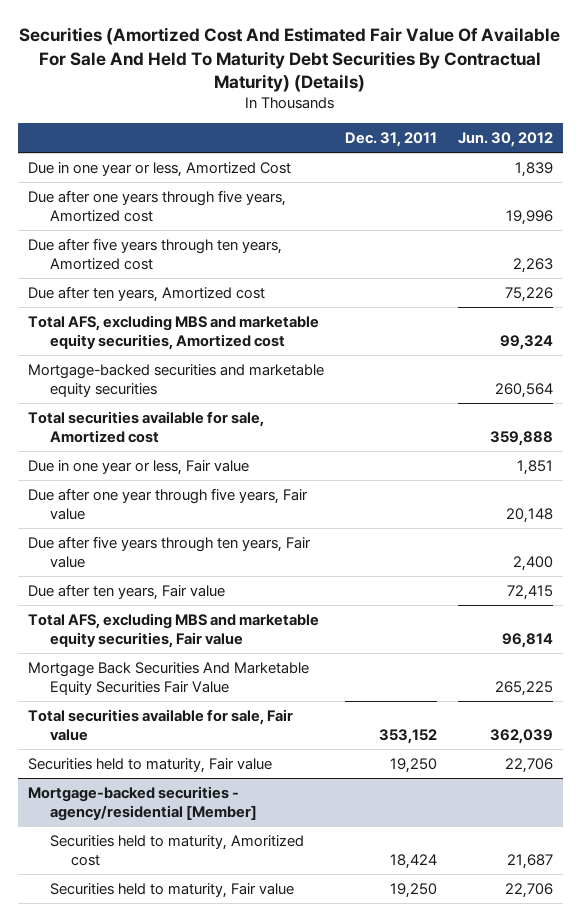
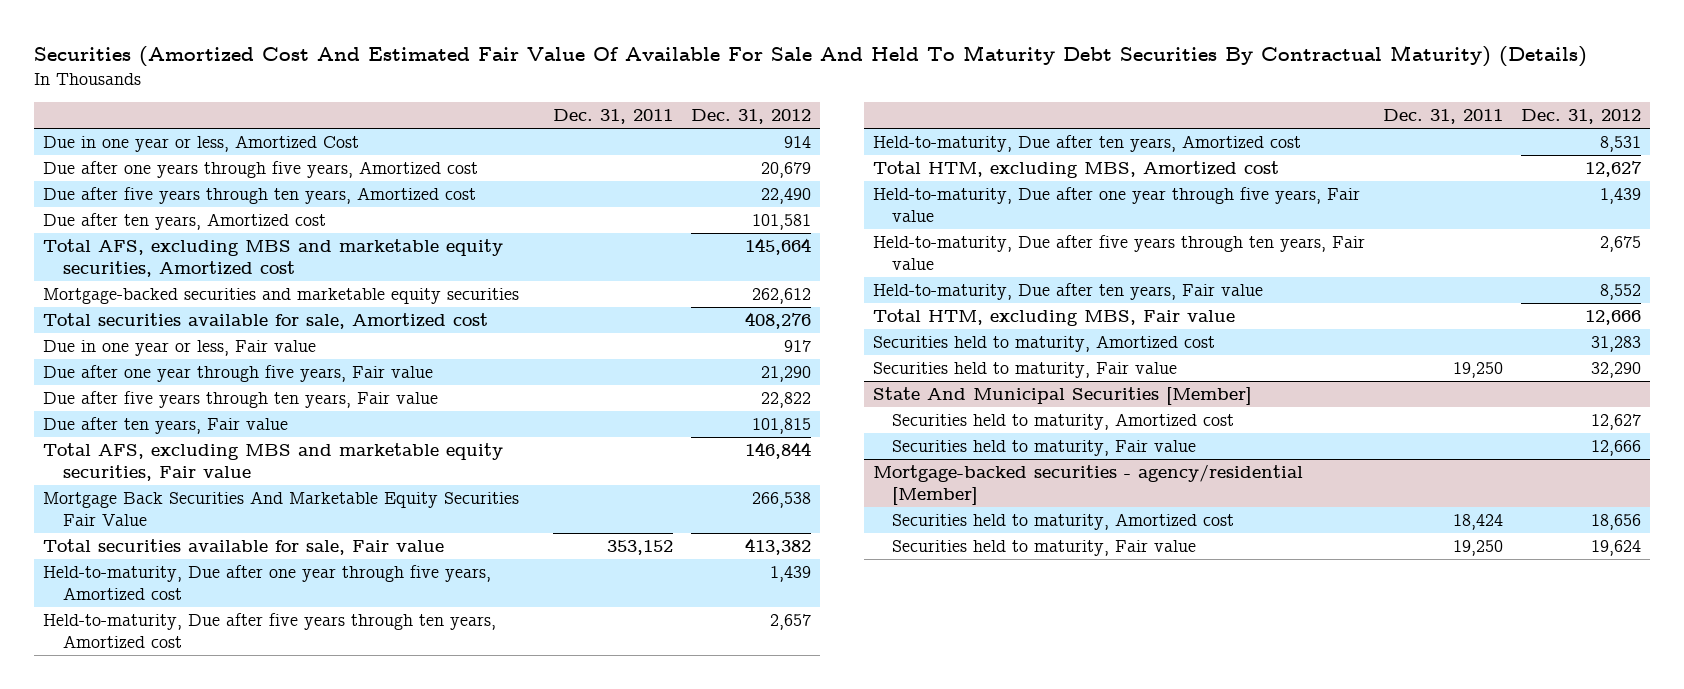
[457,132,553,148] Jun. 30, 2012 -> none
none -> [691,109,812,125] Dec. 31, 2012
none -> [43,565,492,601] Held-to-maturity, Due after one year through five years, Amortized cost
none -> [43,613,497,649] Held-to-maturity, Due after five years through ten years, Amortized cost
none -> [872,135,1301,153] Held-to-maturity, Due after ten years, Amortized cost
none -> [872,161,1279,179] Total HTM, excluding MBS, Amortized cost
none -> [872,187,1360,223] Held-to-maturity, Due after one year through five years, Fair value
none -> [872,235,1365,271] Held-to-maturity, Due after five years through ten years, Fair value
none -> [872,283,1263,301] Held-to-maturity, Due after ten years, Fair value
none -> [872,309,1235,327] Total HTM, excluding MBS, Fair value
none -> [872,335,1215,353] Securities held to maturity, Amortized cost
none -> [872,387,1252,406] State And Municipal Securities [Member]
none -> [892,413,1235,431] Securities held to maturity, Amortized cost
none -> [892,440,1197,457] Securities held to maturity, Fair value
[49,834,304,866] Securities held to maturity, Amoritized cost -> [892,513,1235,531] Securities held to maturity, Amortized cost

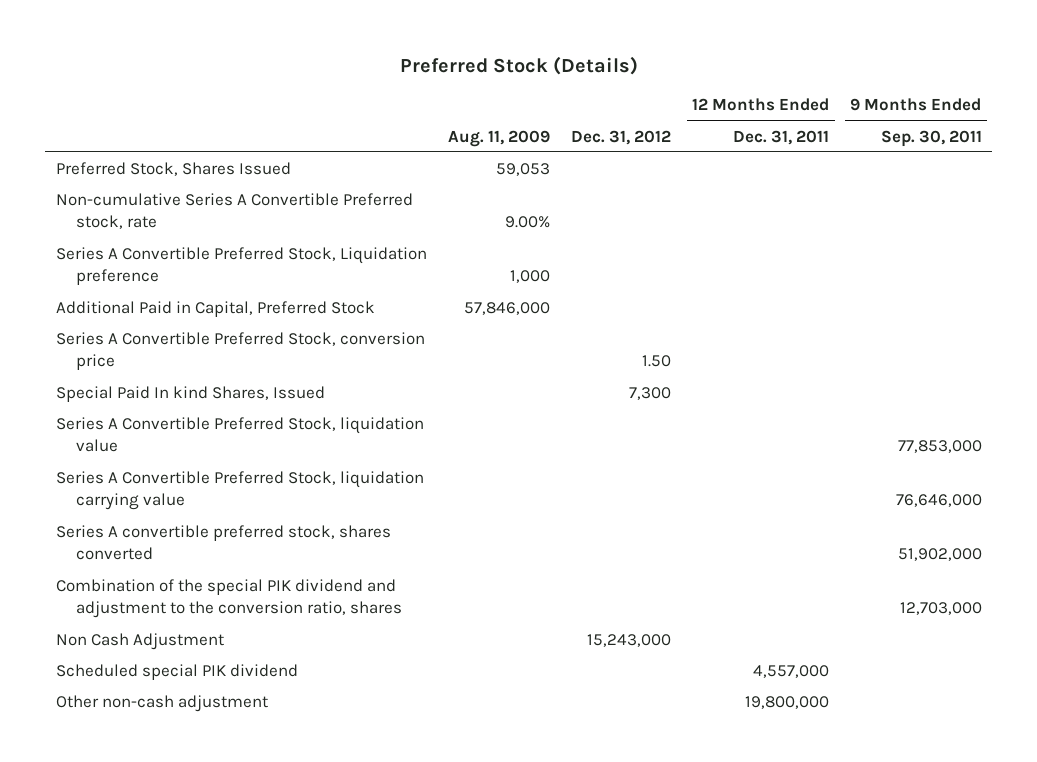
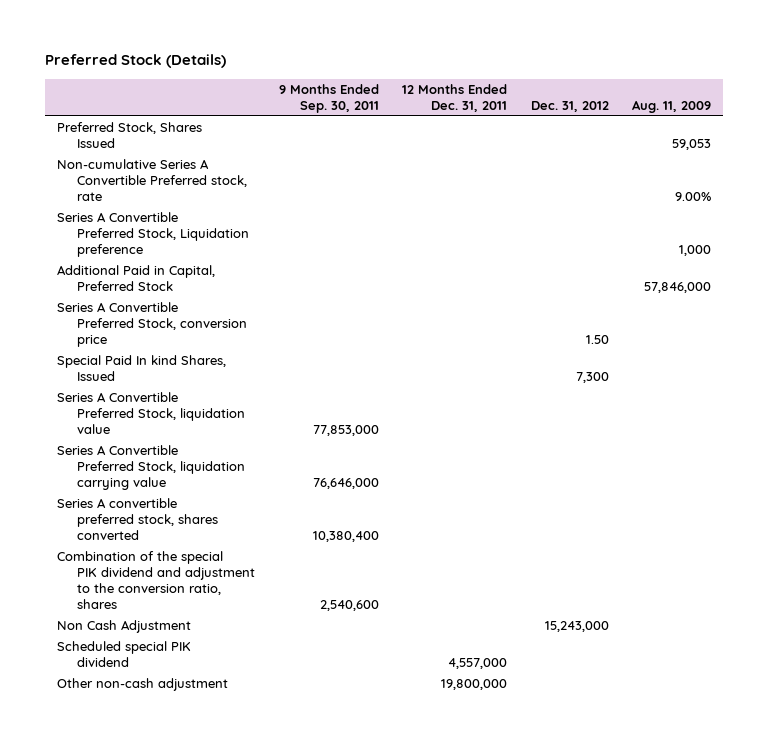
[897,548,982,562] 51,902,000 -> [312,531,379,543] 10,380,400
[899,602,982,616] 12,703,000 -> [319,600,379,612] 2,540,600

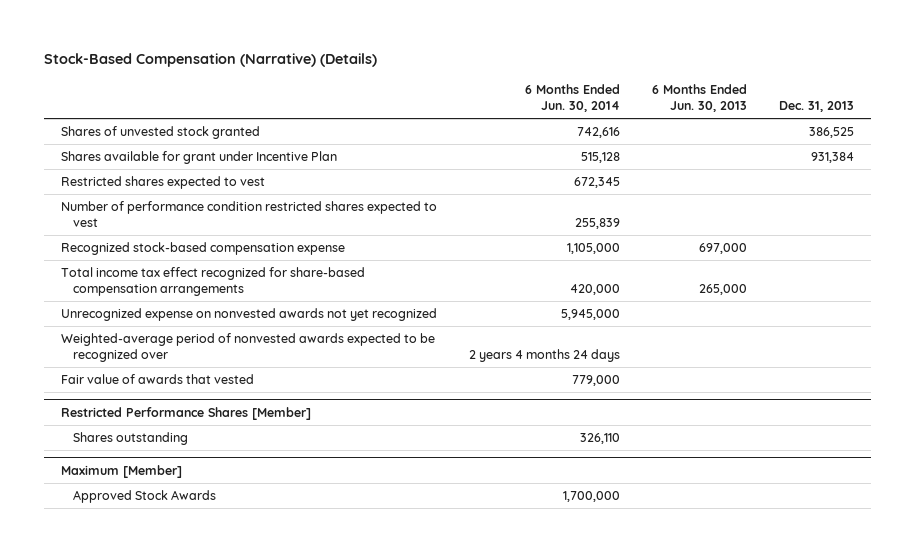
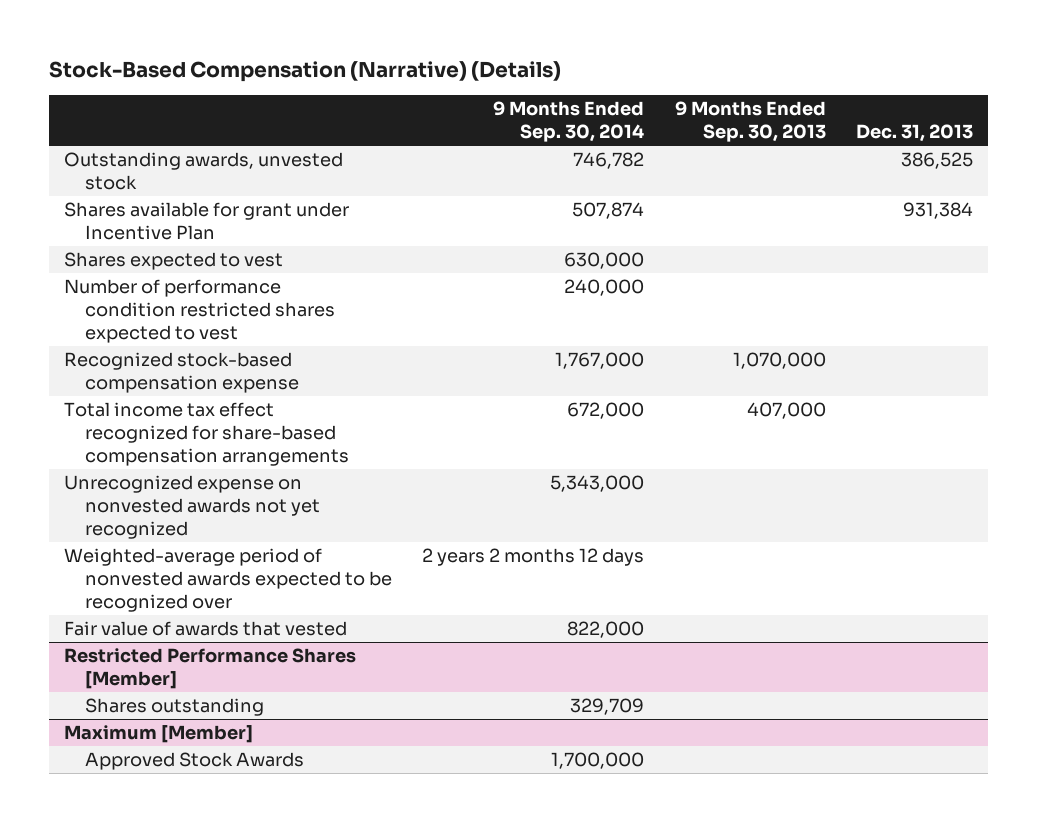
[524,84,620,112] 6 Months Ended Jun. 30, 2014 -> none
[652,84,748,112] 6 Months Ended Jun. 30, 2013 -> none
none -> [493,101,645,142] 9 Months Ended Sep. 30, 2014
none -> [674,101,826,142] 9 Months Ended Sep. 30, 2013
[60,126,260,140] Shares of unvested stock granted -> [64,152,344,190] Outstanding awards, unvested stock
[60,176,265,190] Restricted shares expected to vest -> [64,252,284,271] Shares expected to vest

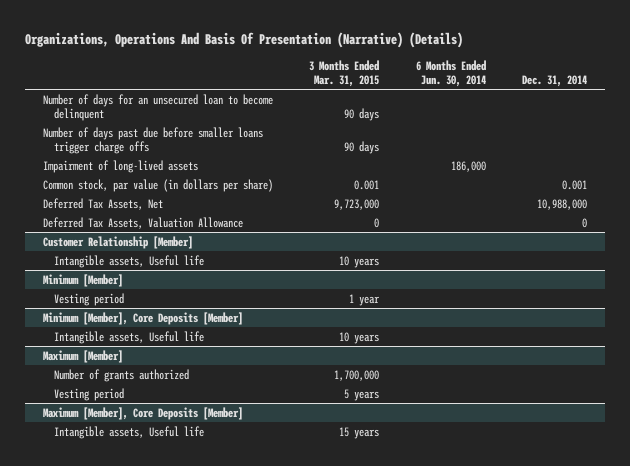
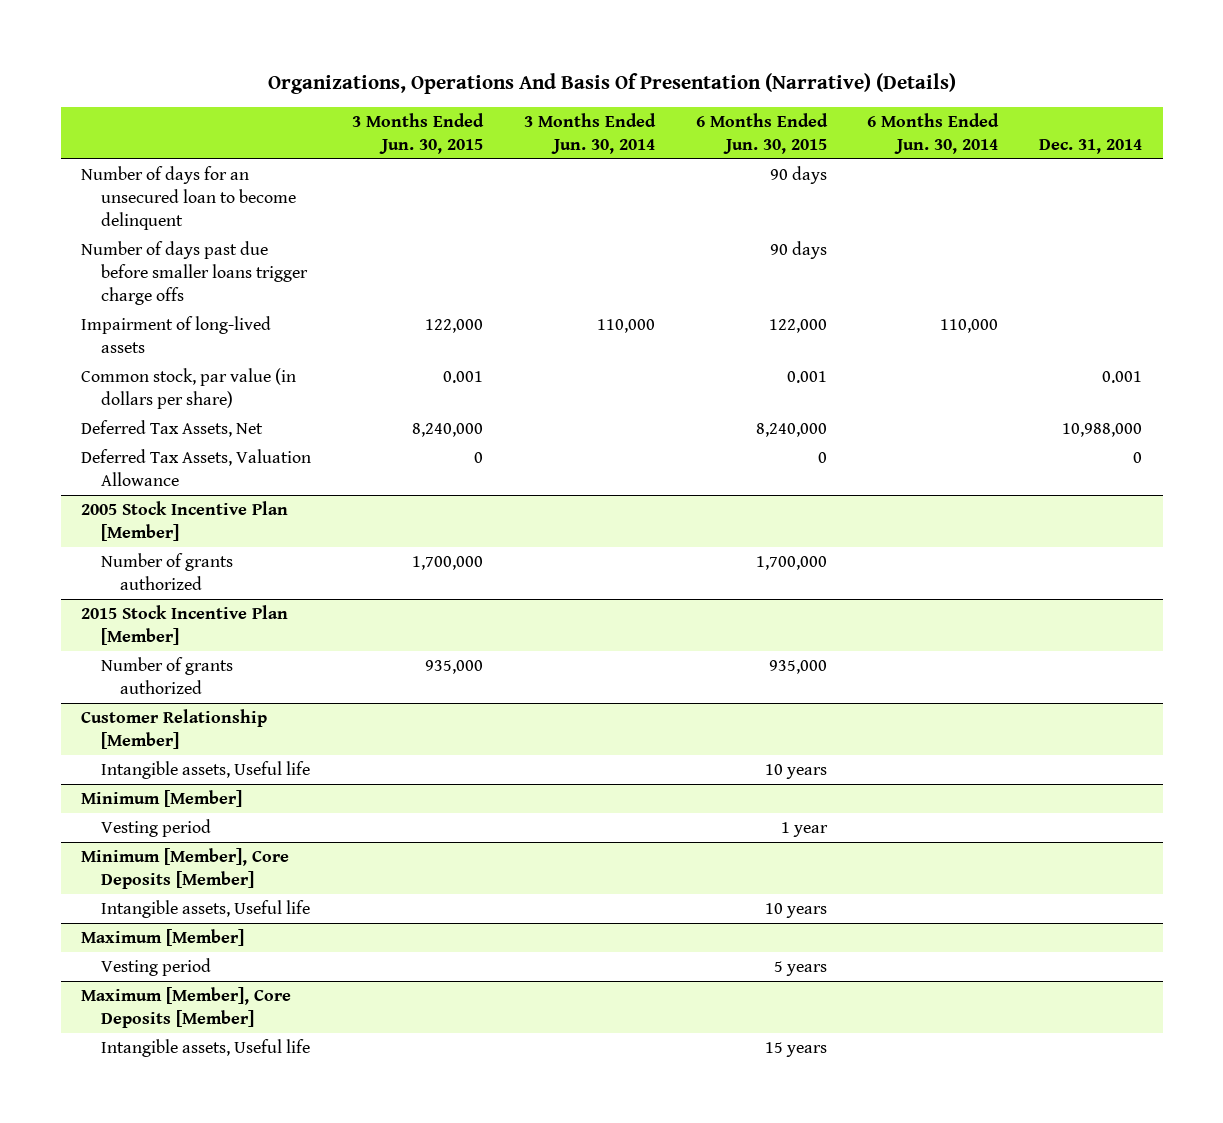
[309,59,380,87] 3 Months Ended Mar. 31, 2015 -> none
none -> [351,112,484,154] 3 Months Ended Jun. 30, 2015
none -> [523,112,656,154] 3 Months Ended Jun. 30, 2014
none -> [695,112,828,154] 6 Months Ended Jun. 30, 2015
[450,160,486,172] 186,000 -> [940,318,999,333] 110,000
none -> [81,500,289,542] 2005 Stock Incentive Plan [Member]
none -> [100,552,233,591] Number of grants authorized
none -> [81,604,289,646] 2015 Stock Incentive Plan [Member]
none -> [100,656,233,695] Number of grants authorized
[53,368,189,382] Number of grants authorized -> none

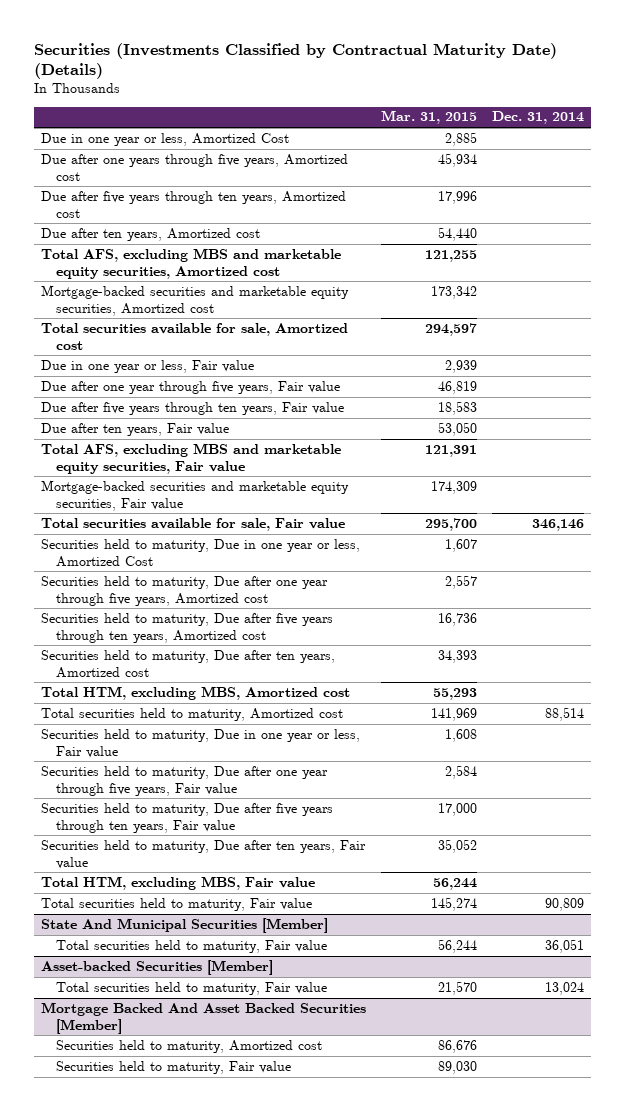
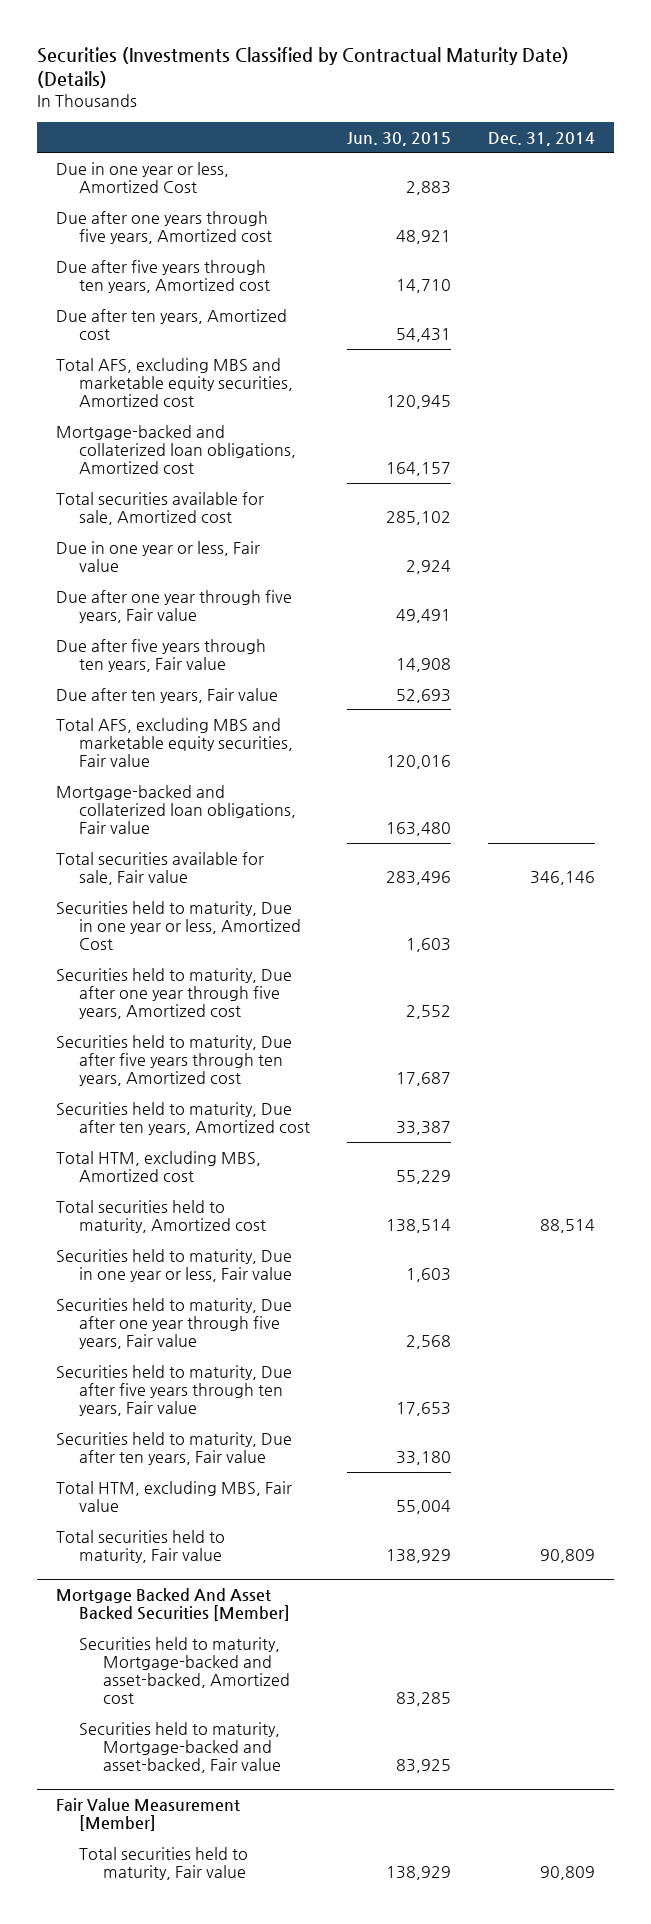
[381,110,478,125] Mar. 31, 2015 -> none
none -> [347,131,452,146] Jun. 30, 2015
[41,284,350,316] Mortgage-backed securities and marketable equity securities, Amortized cost -> [55,424,297,474] Mortgage-backed and collaterized loan obligations, Amortized cost
[41,479,350,511] Mortgage-backed securities and marketable equity securities, Fair value -> [55,784,297,834] Mortgage-backed and collaterized loan obligations, Fair value
[41,917,329,933] State And Municipal Securities [Member] -> none
[56,939,328,953] Total securities held to maturity, Fair value -> none
[41,959,274,975] Asset-backed Securities [Member] -> none
[56,981,328,995] Total securities held to maturity, Fair value -> none
[56,1039,323,1053] Securities held to maturity, Amortized cost -> [79,1636,290,1705] Securities held to maturity, Mortgage-backed and asset-backed, Amortized cost
[56,1060,292,1074] Securities held to maturity, Fair value -> [79,1721,281,1773] Securities held to maturity, Mortgage-backed and asset-backed, Fair value
none -> [55,1797,240,1831] Fair Value Measurement [Member]
none -> [79,1846,249,1880] Total securities held to maturity, Fair value

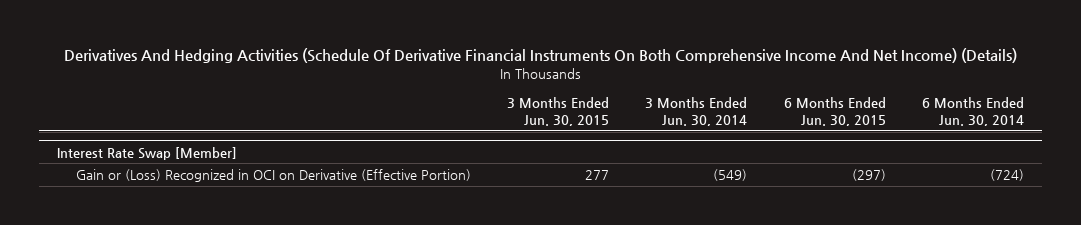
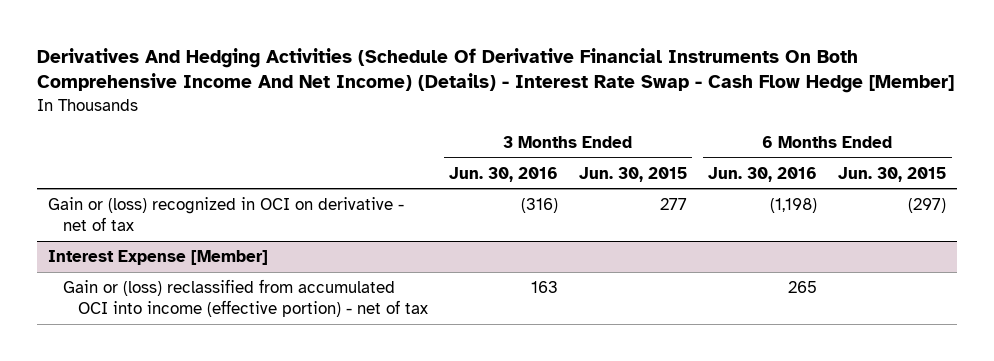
[63,47,1017,63] Derivatives And Hedging Activities (Schedule Of Derivative Financial Instruments On Both Comprehensive Income And Net Income) (Details) -> [36,47,954,94] Derivatives And Hedging Activities (Schedule Of Derivative Financial Instruments On Both Comprehensive Income And Net Income) (Details) - Interest Rate Swap - Cash Flow Hedge [Member]
[645,96,748,126] 3 Months Ended Jun. 30, 2014 -> none
[921,96,1024,126] 6 Months Ended Jun. 30, 2014 -> none
none -> [449,166,559,182] Jun. 30, 2016
none -> [708,166,818,182] Jun. 30, 2016
[76,169,472,183] Gain or (Loss) Recognized in OCI on Derivative (Effective Portion) -> none
none -> [47,196,404,232] Gain or (loss) recognized in OCI on derivative - net of tax
[57,146,238,160] Interest Rate Swap [Member] -> [47,249,268,265] Interest Expense [Member]
none -> [62,278,428,318] Gain or (loss) reclassified from accumulated OCI into income (effective portion) - net of tax

